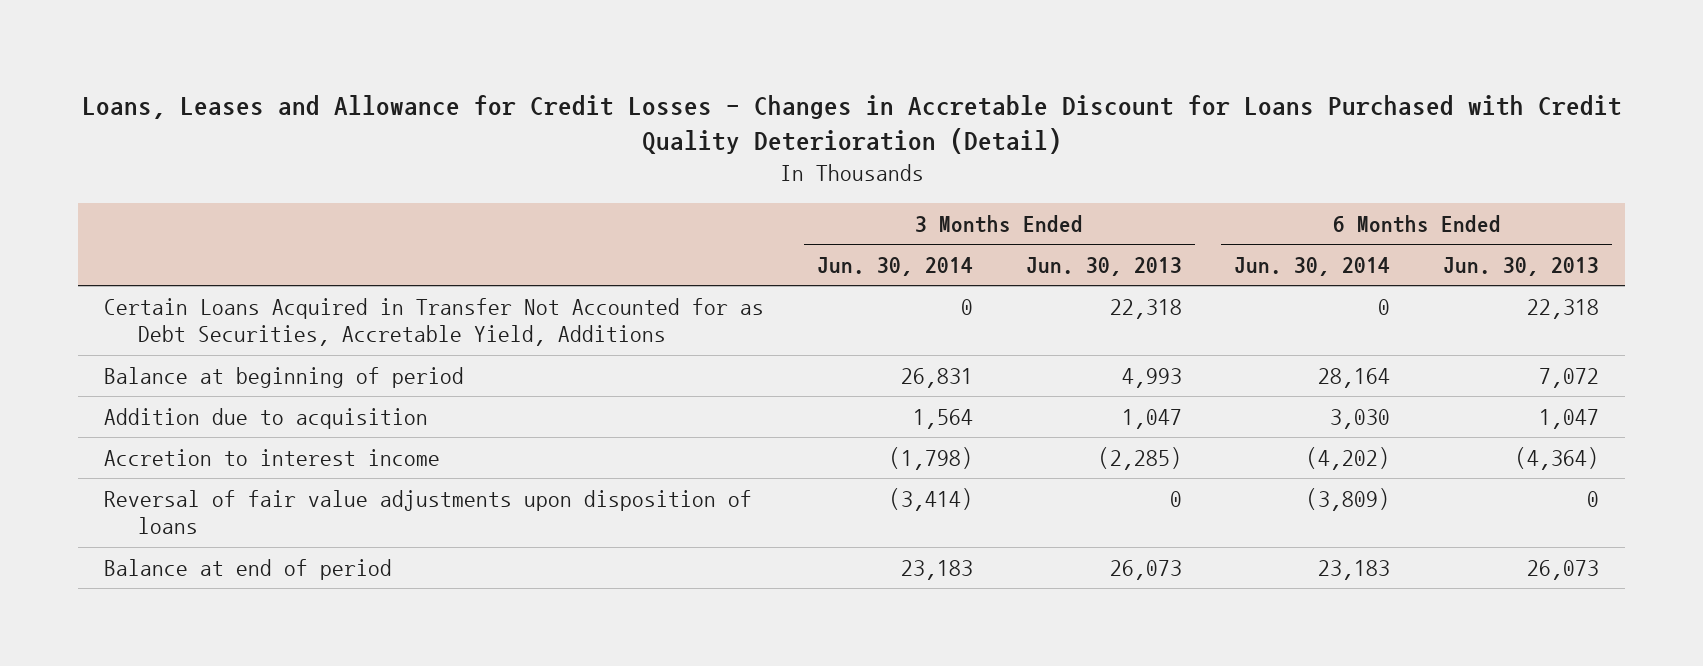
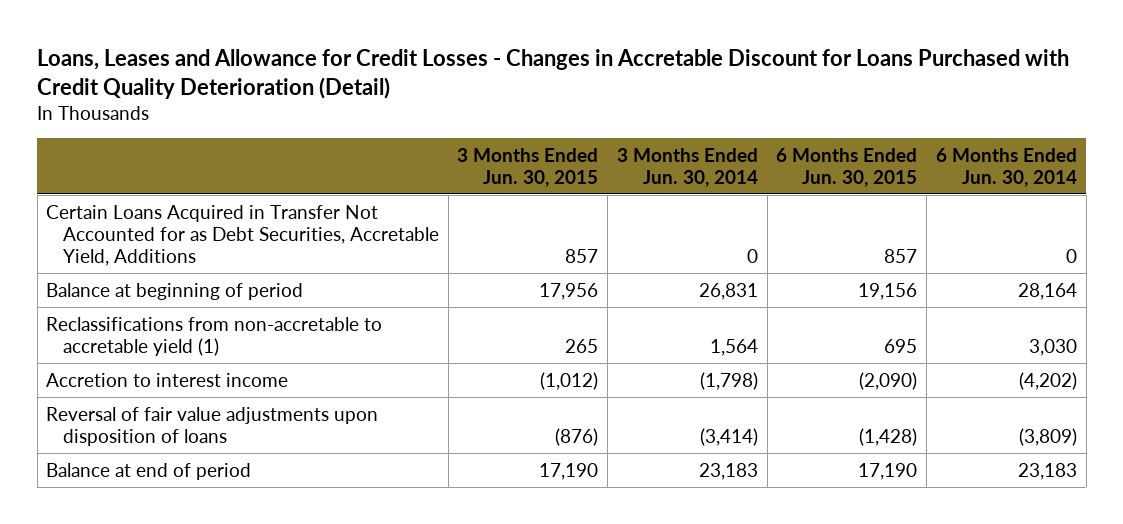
[1025,257,1182,277] Jun. 30, 2013 -> none
[1442,257,1599,277] Jun. 30, 2013 -> none
none -> [457,147,599,187] 3 Months Ended Jun. 30, 2015
none -> [776,147,918,187] 6 Months Ended Jun. 30, 2015
[104,408,429,430] Addition due to acquisition -> [46,316,383,356] Reclassifications from non-accretable to accretable yield (1)

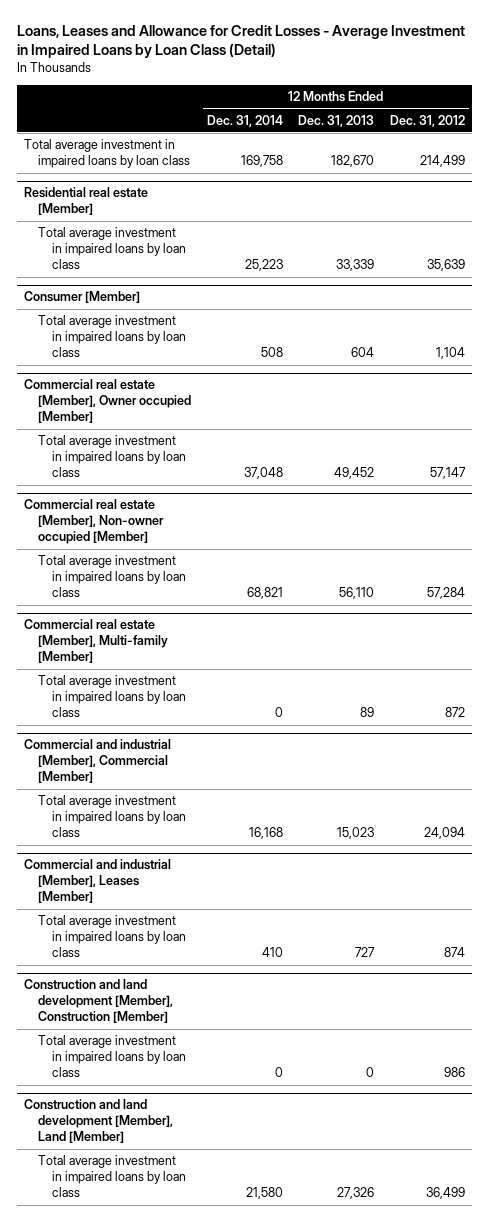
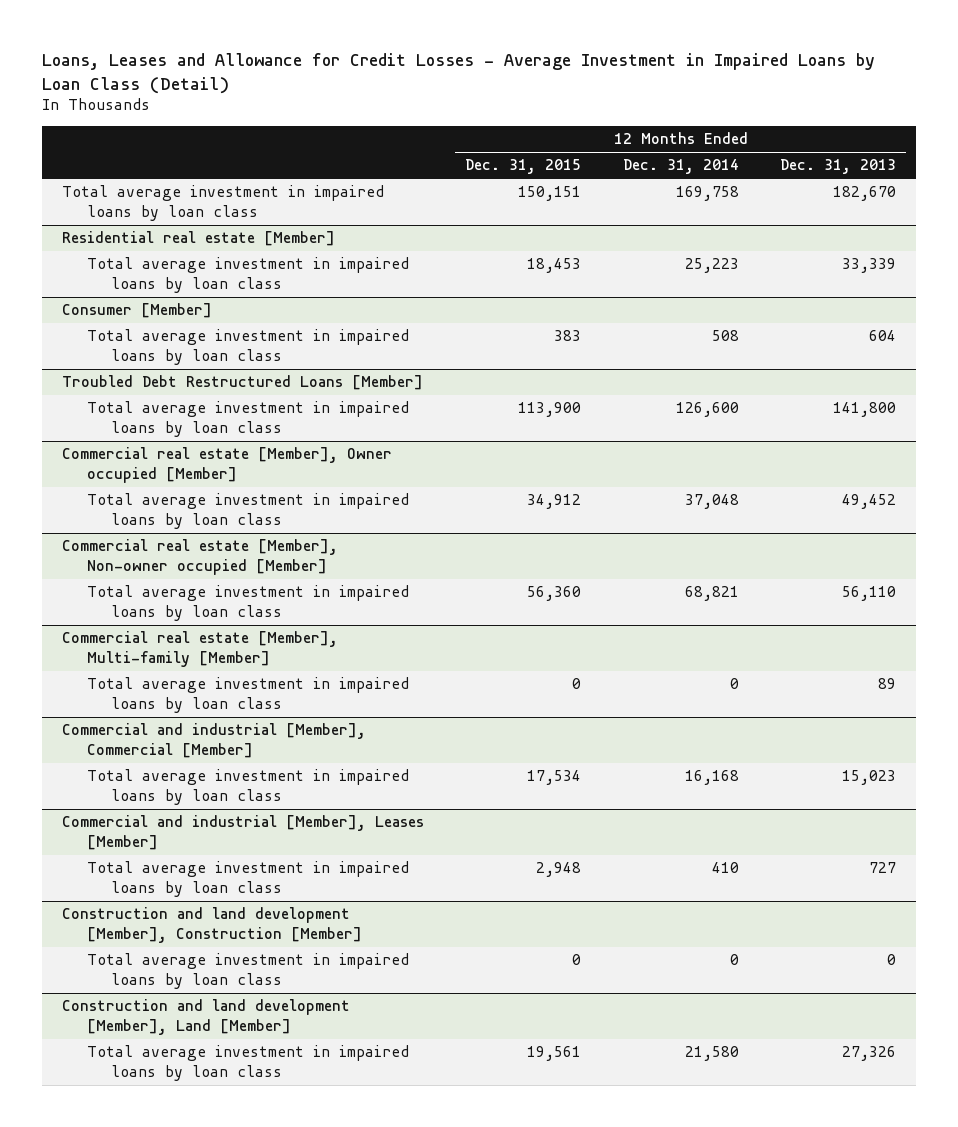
[389,114,465,127] Dec. 31, 2012 -> none
none -> [465,159,582,175] Dec. 31, 2015
none -> [62,375,424,391] Troubled Debt Restructured Loans [Member]
none -> [86,401,409,438] Total average investment in impaired loans by loan class

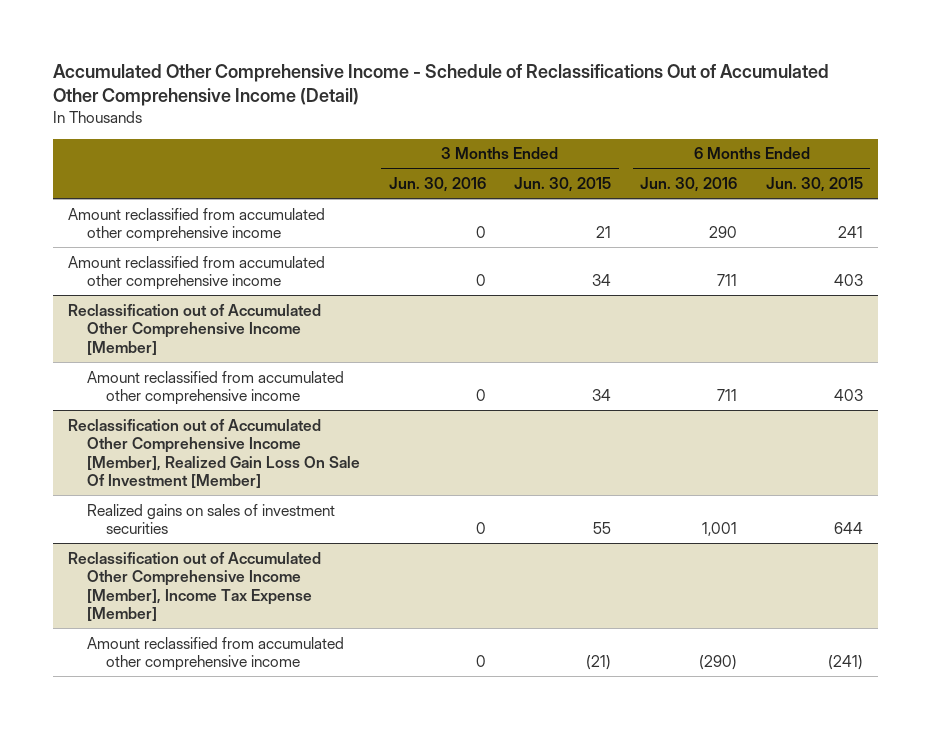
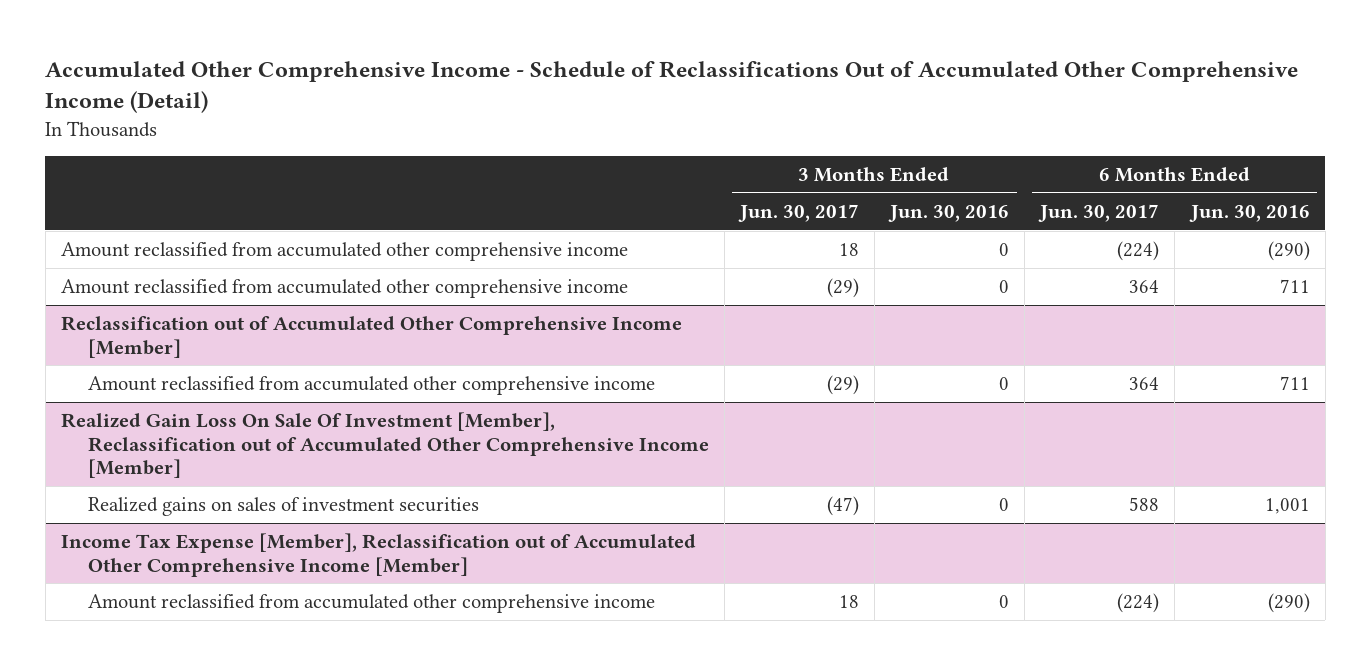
[514,177,612,193] Jun. 30, 2015 -> none
[766,177,864,193] Jun. 30, 2015 -> none
none -> [737,203,859,222] Jun. 30, 2017
none -> [1038,203,1160,222] Jun. 30, 2017
[709,226,738,239] 290 -> [1267,241,1310,262] (290)
[67,418,360,489] Reclassification out of Accumulated Other Comprehensive Income [Member], Realized Gain Loss On Sale Of Investment [Member] -> [60,412,709,479] Realized Gain Loss On Sale Of Investment [Member], Reclassification out of Accumulated Other Comprehensive Income [Member]
[67,551,321,622] Reclassification out of Accumulated Other Comprehensive Income [Member], Income Tax Expense [Member] -> [60,533,696,577] Income Tax Expense [Member], Reclassification out of Accumulated Other Comprehensive Income [Member]

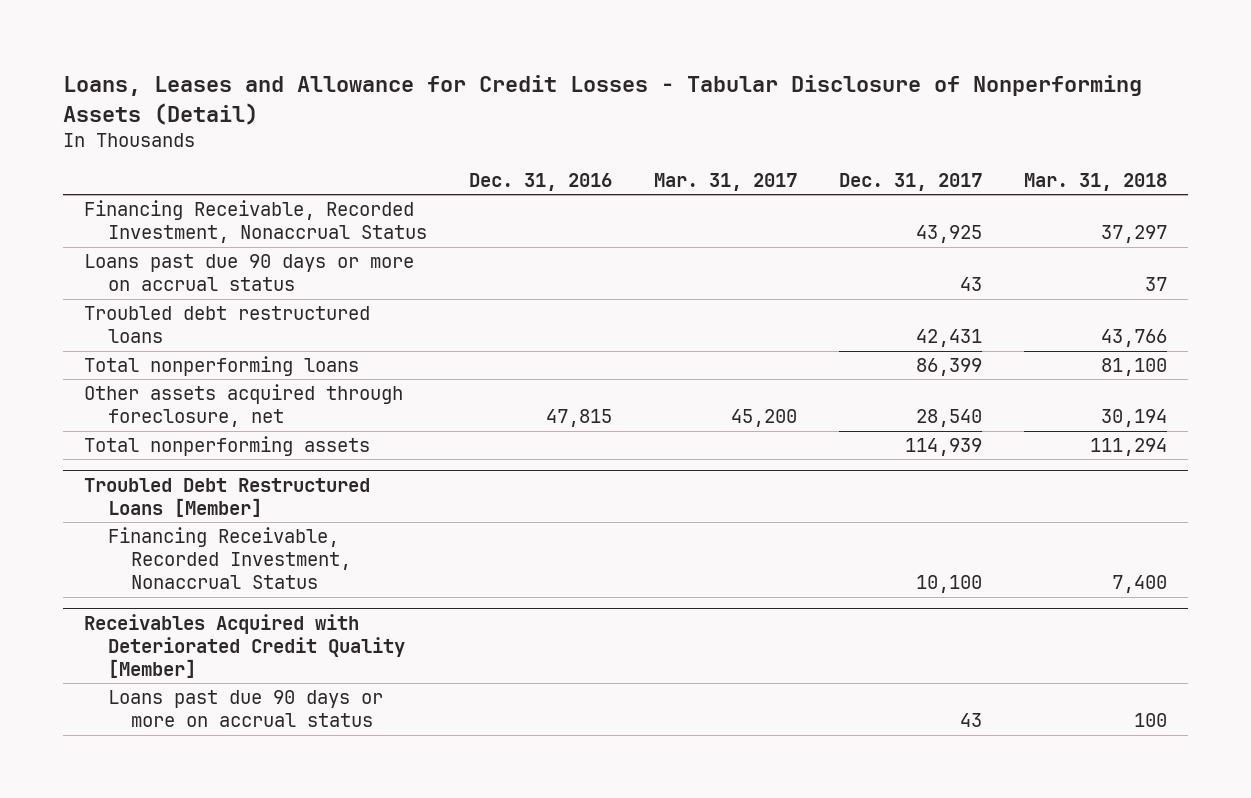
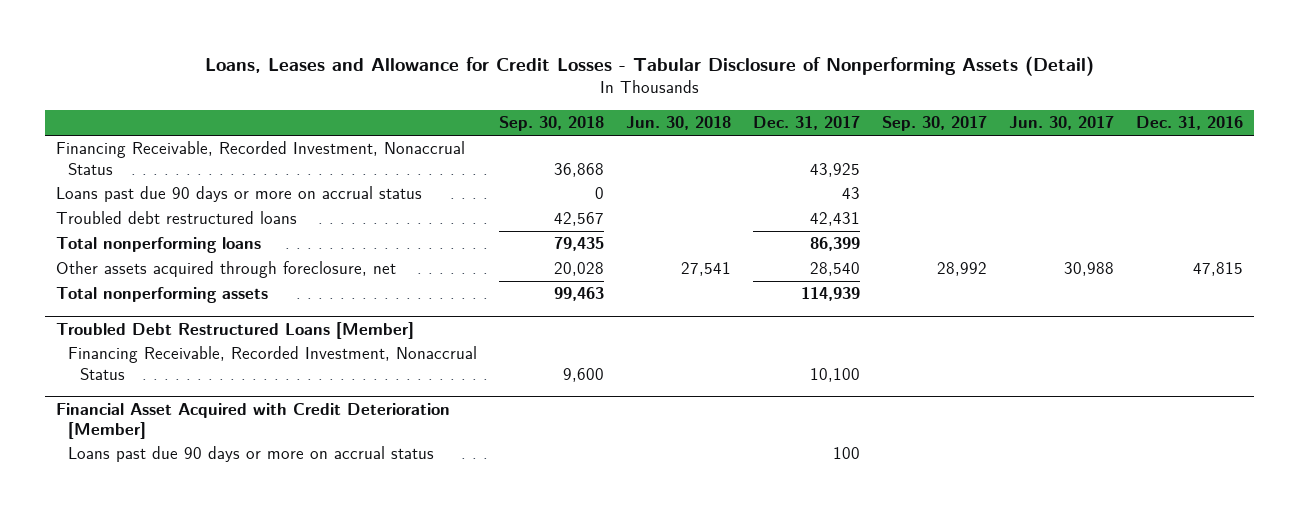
[653,172,797,191] Mar. 31, 2017 -> none
[1024,172,1168,191] Mar. 31, 2018 -> none
none -> [498,116,604,132] Sep. 30, 2018
none -> [625,116,731,131] Jun. 30, 2018
none -> [882,116,988,132] Sep. 30, 2017
none -> [1009,116,1115,131] Jun. 30, 2017
[84,613,405,679] Receivables Acquired with Deteriorated Credit Quality [Member] -> none
none -> [55,402,450,439] Financial Asset Acquired with Credit Deterioration [Member]
[959,713,982,728] 43 -> [833,447,861,460] 100

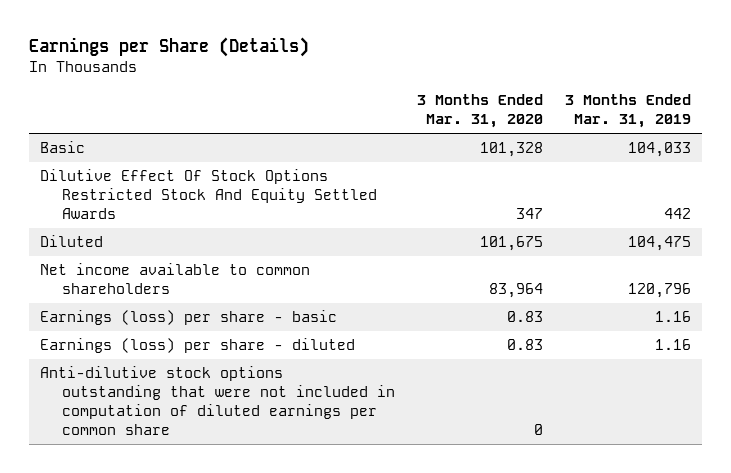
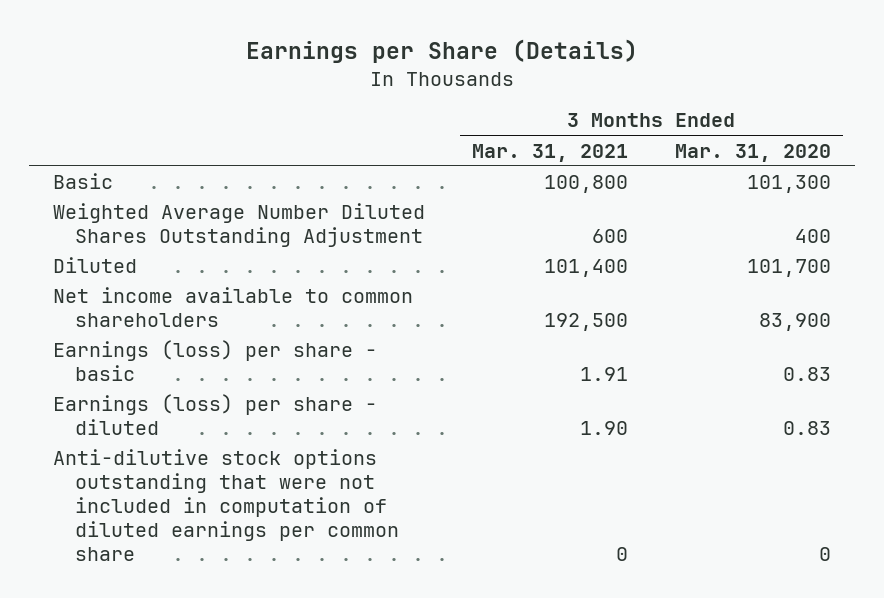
[564,94,691,129] 3 Months Ended Mar. 31, 2019 -> none
none -> [471,143,628,162] Mar. 31, 2021
[40,169,377,220] Dilutive Effect Of Stock Options Restricted Stock And Equity Settled Awards -> none
[479,142,543,158] 101,328 -> [746,175,831,194] 101,300
none -> [52,203,425,248] Weighted Average Number Diluted Shares Outstanding Adjustment
[479,236,543,252] 101,675 -> [746,259,831,278] 101,700
[488,283,543,299] 83,964 -> [758,313,831,332] 83,900

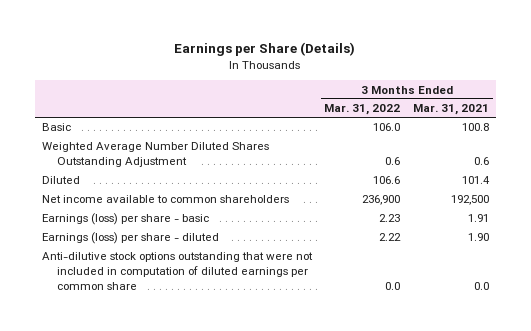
[674,143,831,162] Mar. 31, 2020 -> none
none -> [324,104,401,116] Mar. 31, 2022
[543,175,628,194] 100,800 -> [462,123,490,132] 100.8
[591,229,628,244] 600 -> [474,157,490,166] 0.6
[543,259,628,278] 101,400 -> [462,176,491,185] 101.4
[615,546,628,561] 0 -> [474,282,490,291] 0.0

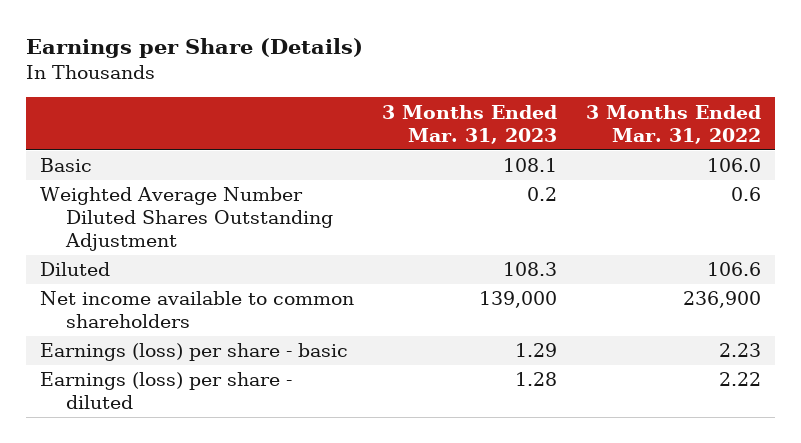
[413,104,490,116] Mar. 31, 2021 -> none
none -> [382,104,558,144] 3 Months Ended Mar. 31, 2023
[41,252,313,291] Anti-dilutive stock options outstanding that were not included in computation of diluted earnings per common share -> none

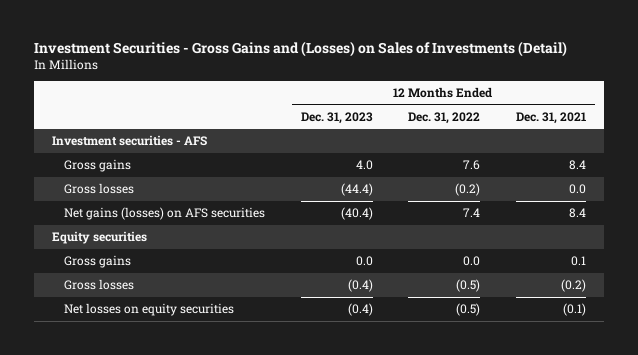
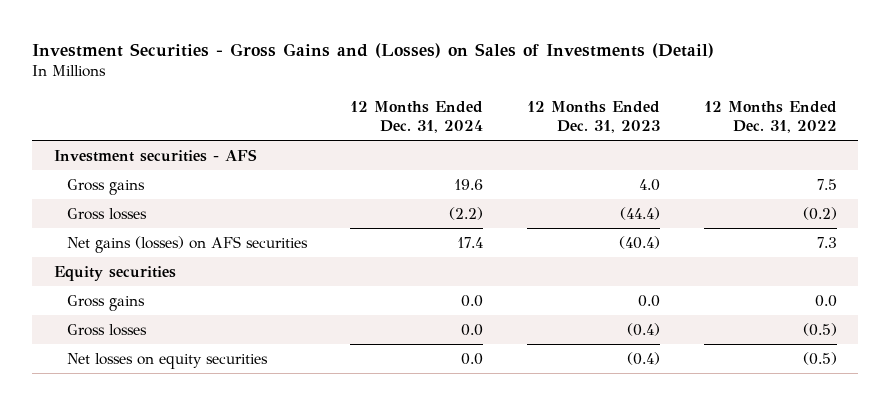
[515,111,586,124] Dec. 31, 2021 -> none
none -> [350,100,484,134] 12 Months Ended Dec. 31, 2024
[463,160,481,171] 7.6 -> [816,178,837,190] 7.5
[463,208,481,218] 7.4 -> [816,236,837,248] 7.3

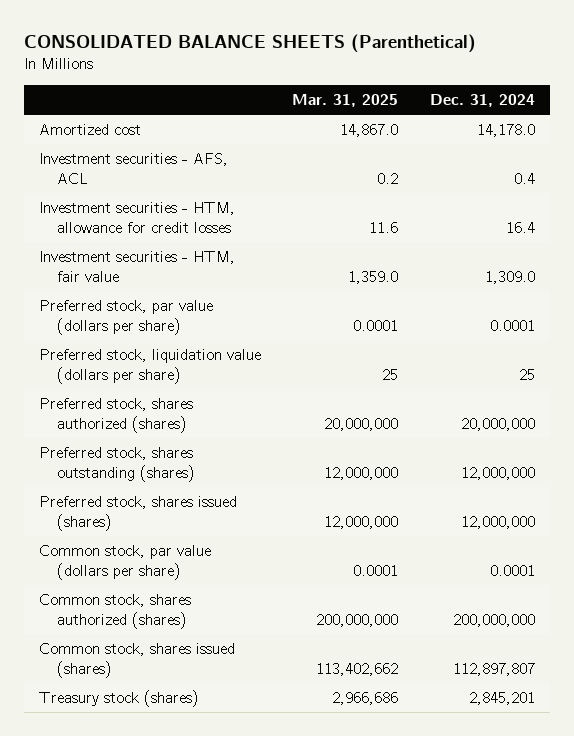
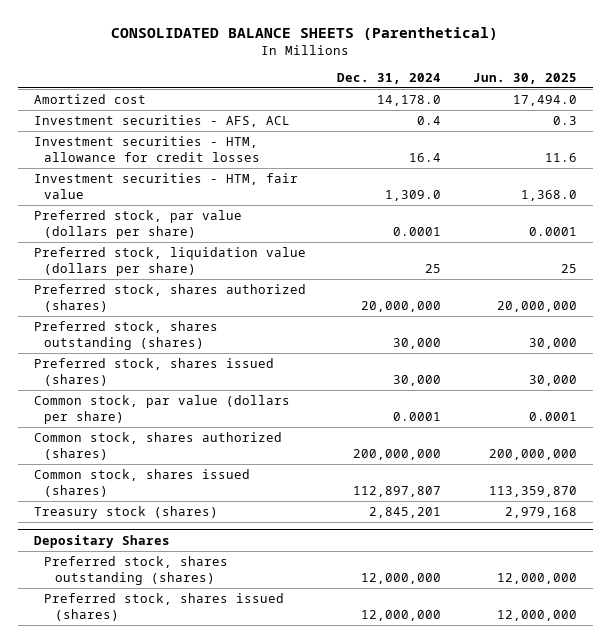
[292,93,399,107] Mar. 31, 2025 -> none
none -> [473,73,578,85] Jun. 30, 2025
[460,467,535,481] 12,000,000 -> [393,337,442,349] 30,000
[460,516,535,530] 12,000,000 -> [393,374,442,386] 30,000
none -> [33,534,170,548] Depositary Shares
none -> [44,555,229,585] Preferred stock, shares outstanding (shares)
none -> [44,592,285,621] Preferred stock, shares issued (shares)

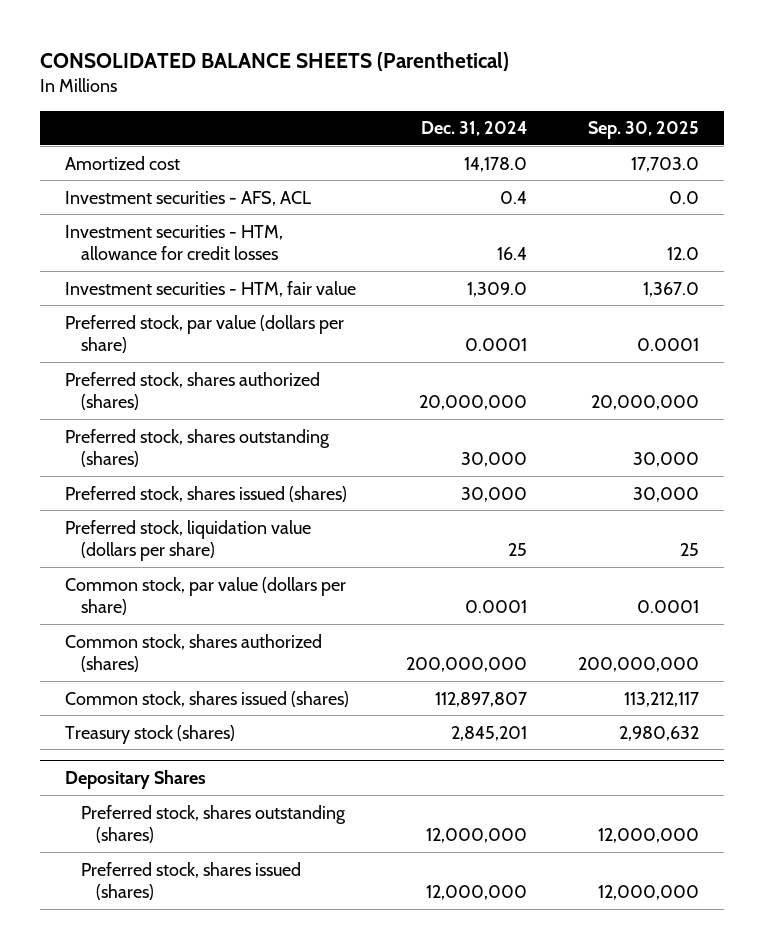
[473,73,578,85] Jun. 30, 2025 -> none
none -> [587,121,699,140] Sep. 30, 2025
[33,246,306,276] Preferred stock, liquidation value (dollars per share) -> [64,519,311,562] Preferred stock, liquidation value (dollars per share)

